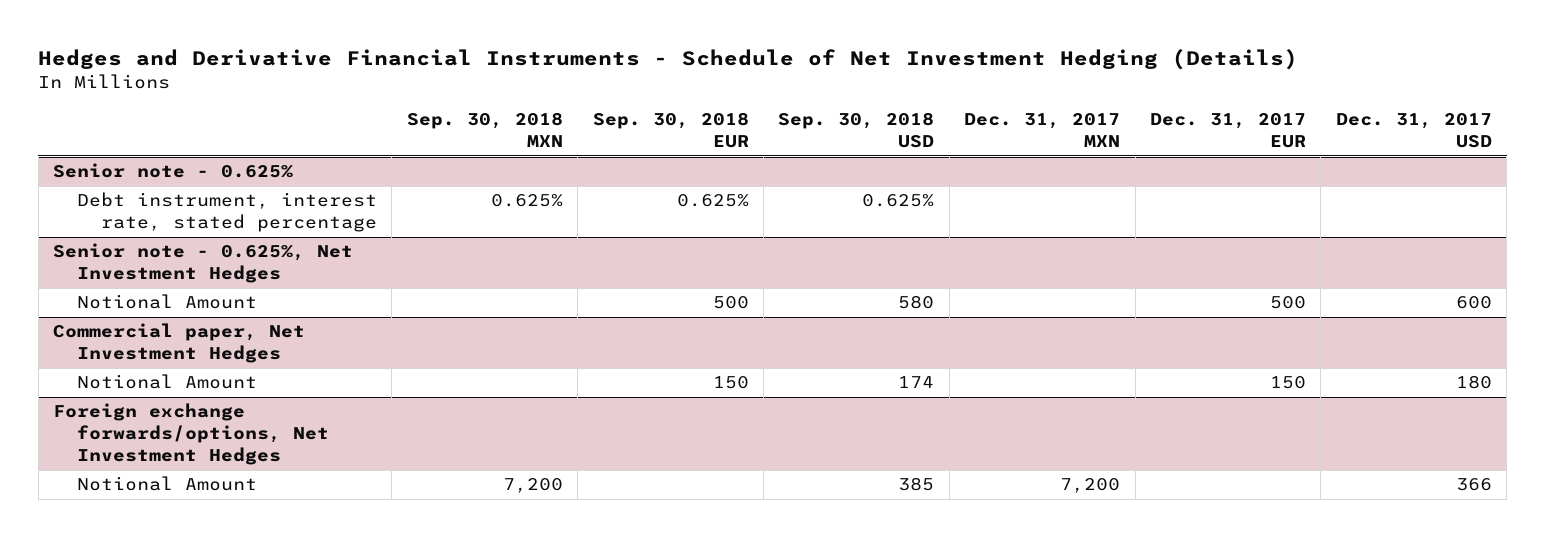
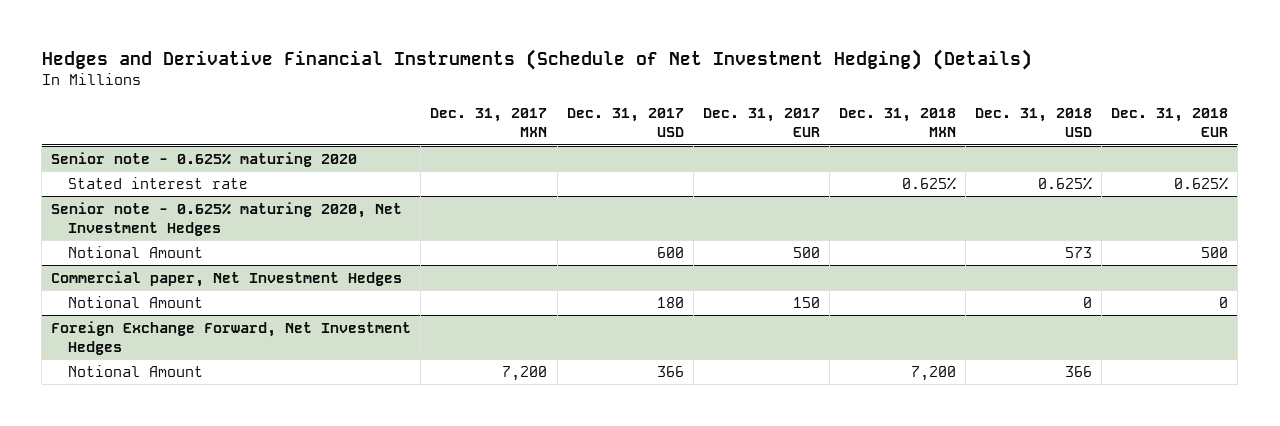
[38,48,1299,70] Hedges and Derivative Financial Instruments - Schedule of Net Investment Hedging (Details) -> [41,49,1032,71] Hedges and Derivative Financial Instruments (Schedule of Net Investment Hedging) (Details)
[406,112,563,148] Sep. 30, 2018 MXN -> none
[592,112,749,149] Sep. 30, 2018 EUR -> none
[778,112,935,149] Sep. 30, 2018 USD -> none
none -> [838,108,956,138] Dec. 31, 2018 MXN
none -> [975,108,1093,138] Dec. 31, 2018 USD
none -> [1111,108,1229,138] Dec. 31, 2018 EUR
[53,163,294,179] Senior note - 0.625% -> [51,151,358,167] Senior note - 0.625% maturing 2020
[76,192,377,233] Debt instrument, interest rate, stated percentage -> [68,176,249,189] Stated interest rate
[53,243,354,284] Senior note - 0.625%, Net Investment Hedges -> [51,201,403,237] Senior note - 0.625% maturing 2020, Net Investment Hedges
[53,403,329,466] Foreign exchange forwards/options, Net Investment Hedges -> [51,320,412,356] Foreign Exchange Forward, Net Investment Hedges

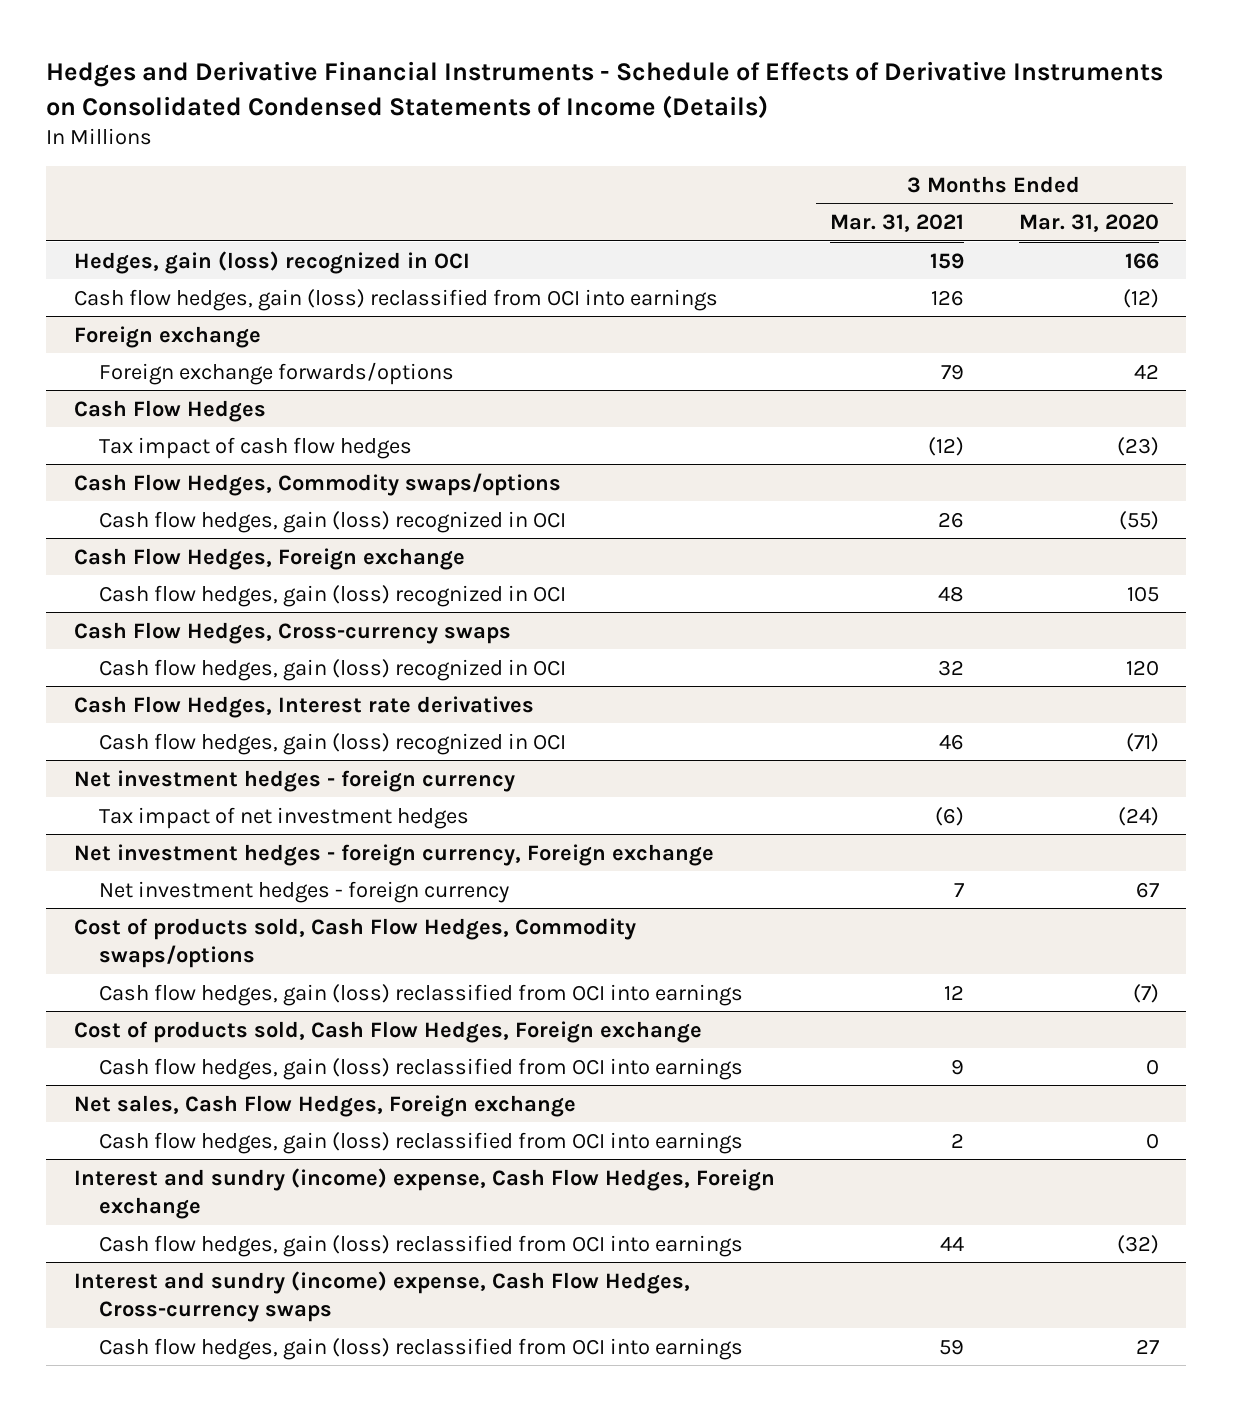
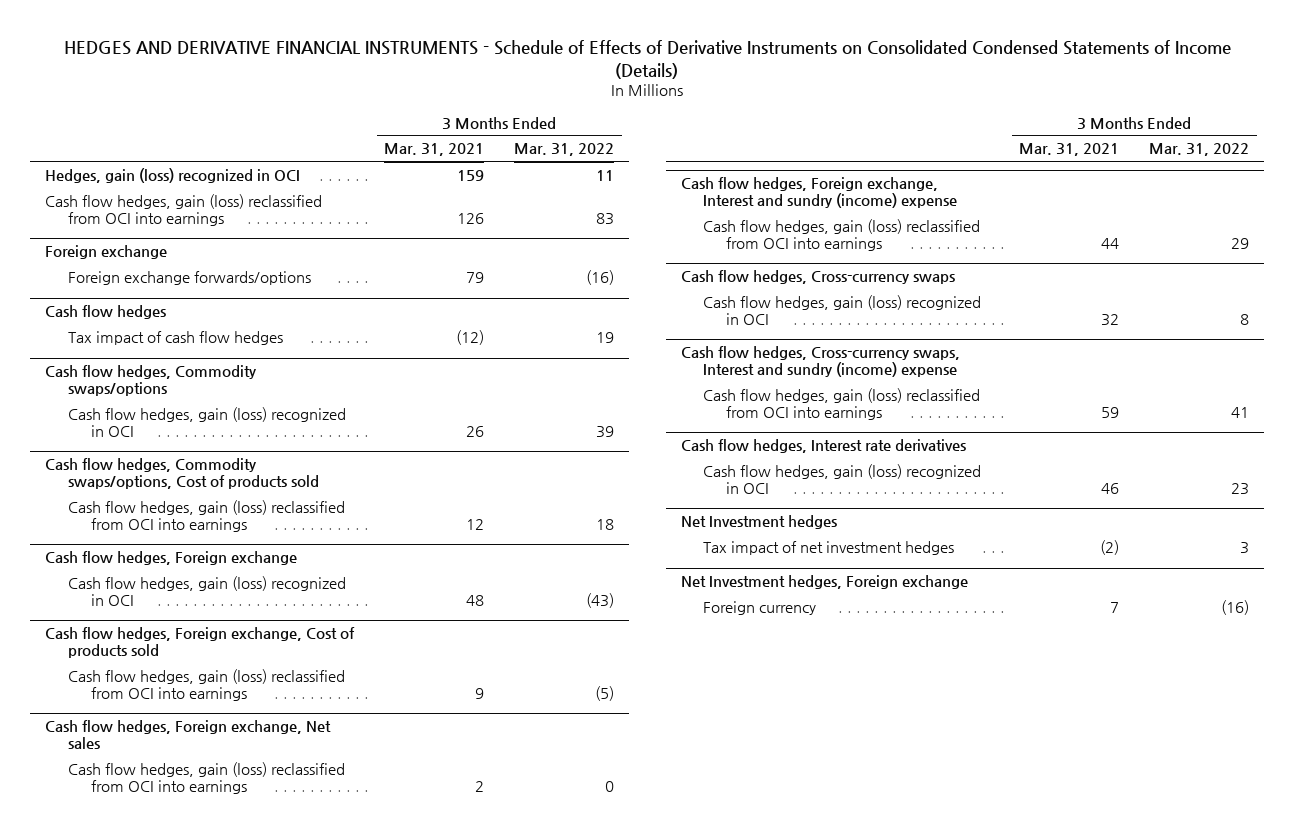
[46,61,1164,119] Hedges and Derivative Financial Instruments - Schedule of Effects of Derivative Instruments on Consolidated Condensed Statements of Income (Details) -> [64,40,1232,79] HEDGES AND DERIVATIVE FINANCIAL INSTRUMENTS - Schedule of Effects of Derivative Instruments on Consolidated Condensed Statements of Income (Details)
[1018,214,1159,233] Mar. 31, 2020 -> none
none -> [514,143,615,157] Mar. 31, 2022
[73,399,266,422] Cash Flow Hedges -> [45,305,167,320] Cash flow hedges
[73,472,561,496] Cash Flow Hedges, Commodity swaps/options -> [45,365,258,397] Cash flow hedges, Commodity swaps/options
[73,547,465,570] Cash Flow Hedges, Foreign exchange -> none
[98,584,566,607] Cash flow hedges, gain (loss) recognized in OCI -> none
[73,621,511,644] Cash Flow Hedges, Cross-currency swaps -> none
[98,658,566,681] Cash flow hedges, gain (loss) recognized in OCI -> none
[73,695,534,718] Cash Flow Hedges, Interest rate derivatives -> none
[98,732,566,755] Cash flow hedges, gain (loss) recognized in OCI -> none
[73,769,515,792] Net investment hedges - foreign currency -> none
[98,806,469,829] Tax impact of net investment hedges -> none
[73,843,714,866] Net investment hedges - foreign currency, Foreign exchange -> none
[98,880,509,903] Net investment hedges - foreign currency -> none
[73,917,636,968] Cost of products sold, Cash Flow Hedges, Commodity swaps/options -> [45,458,320,490] Cash flow hedges, Commodity swaps/options, Cost of products sold
none -> [45,551,298,566] Cash flow hedges, Foreign exchange
none -> [68,575,347,606] Cash flow hedges, gain (loss) recognized in OCI
[73,1020,702,1043] Cost of products sold, Cash Flow Hedges, Foreign exchange -> [45,627,356,659] Cash flow hedges, Foreign exchange, Cost of products sold
[73,1094,576,1117] Net sales, Cash Flow Hedges, Foreign exchange -> [45,720,332,750] Cash flow hedges, Foreign exchange, Net sales
[73,1167,775,1219] Interest and sundry (income) expense, Cash Flow Hedges, Foreign exchange -> [680,177,958,209] Cash flow hedges, Foreign exchange, Interest and sundry (income) expense
none -> [680,270,955,285] Cash flow hedges, Cross-currency swaps
none -> [703,294,982,325] Cash flow hedges, gain (loss) recognized in OCI
[73,1270,690,1322] Interest and sundry (income) expense, Cash Flow Hedges, Cross-currency swaps -> [680,346,960,378] Cash flow hedges, Cross-currency swaps, Interest and sundry (income) expense
none -> [680,439,966,454] Cash flow hedges, Interest rate derivatives
none -> [703,463,982,494] Cash flow hedges, gain (loss) recognized in OCI
none -> [680,515,837,530] Net Investment hedges
none -> [703,540,955,555] Tax impact of net investment hedges
none -> [680,575,968,590] Net Investment hedges, Foreign exchange
none -> [703,600,817,615] Foreign currency

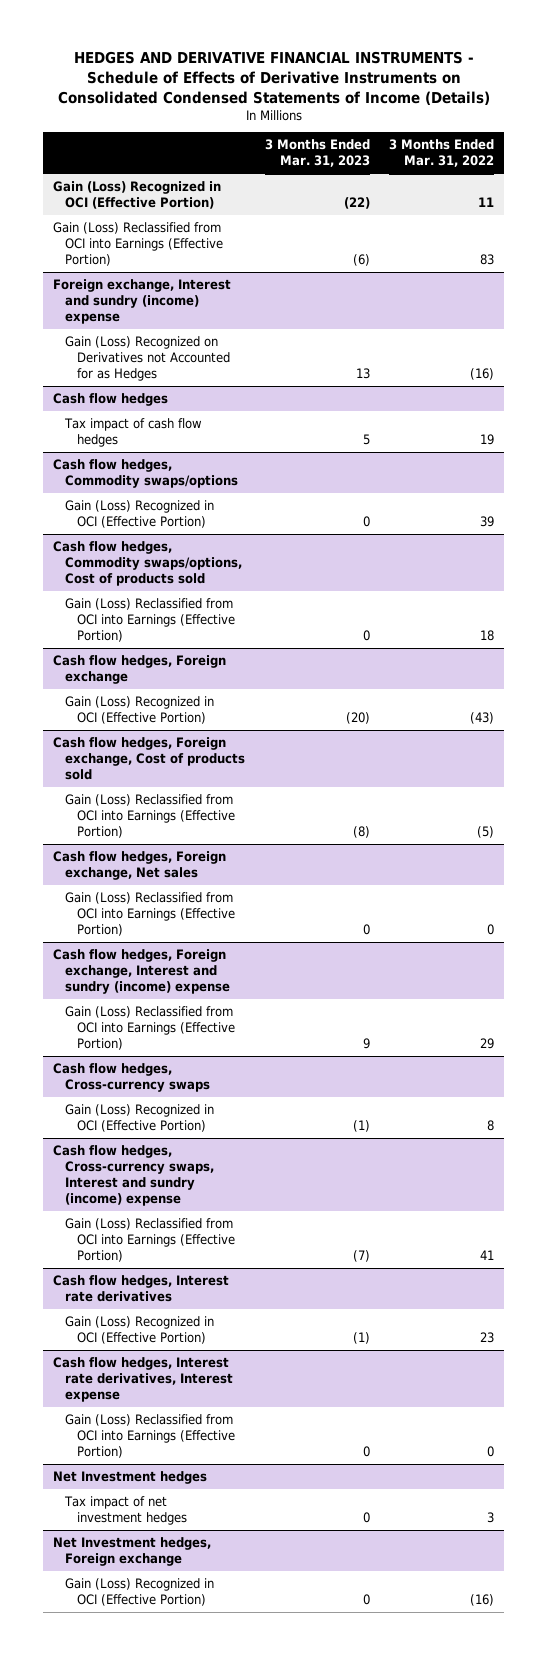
[384,143,485,157] Mar. 31, 2021 -> none
none -> [264,139,370,168] 3 Months Ended Mar. 31, 2023
[45,245,168,260] Foreign exchange -> none
[45,167,301,183] Hedges, gain (loss) recognized in OCI -> [53,180,222,210] Gain (Loss) Recognized in OCI (Effective Portion)
[45,193,323,226] Cash flow hedges, gain (loss) reclassified from OCI into earnings -> [53,221,224,267] Gain (Loss) Reclassified from OCI into Earnings (Effective Portion)
none -> [53,278,232,325] Foreign exchange, Interest and sundry (income) expense
[68,270,312,285] Foreign exchange forwards/options -> [65,335,231,382] Gain (Loss) Recognized on Derivatives not Accounted for as Hedges
[68,406,347,437] Cash flow hedges, gain (loss) recognized in OCI -> [65,499,215,529] Gain (Loss) Recognized in OCI (Effective Portion)
[68,499,346,532] Cash flow hedges, gain (loss) reclassified from OCI into earnings -> [65,597,236,643] Gain (Loss) Reclassified from OCI into Earnings (Effective Portion)
[68,575,347,606] Cash flow hedges, gain (loss) recognized in OCI -> [65,695,215,725] Gain (Loss) Recognized in OCI (Effective Portion)
[68,668,346,701] Cash flow hedges, gain (loss) reclassified from OCI into earnings -> [65,793,236,839] Gain (Loss) Reclassified from OCI into Earnings (Effective Portion)
[68,761,346,794] Cash flow hedges, gain (loss) reclassified from OCI into earnings -> [65,891,236,937] Gain (Loss) Reclassified from OCI into Earnings (Effective Portion)
[703,218,981,251] Cash flow hedges, gain (loss) reclassified from OCI into earnings -> [65,1005,236,1051] Gain (Loss) Reclassified from OCI into Earnings (Effective Portion)
[703,294,982,325] Cash flow hedges, gain (loss) recognized in OCI -> [65,1103,215,1133] Gain (Loss) Recognized in OCI (Effective Portion)
[703,387,981,420] Cash flow hedges, gain (loss) reclassified from OCI into earnings -> [65,1217,236,1263] Gain (Loss) Reclassified from OCI into Earnings (Effective Portion)
[703,463,982,494] Cash flow hedges, gain (loss) recognized in OCI -> [65,1315,215,1345] Gain (Loss) Recognized in OCI (Effective Portion)
none -> [53,1356,234,1403] Cash flow hedges, Interest rate derivatives, Interest expense
none -> [65,1413,236,1459] Gain (Loss) Reclassified from OCI into Earnings (Effective Portion)
[703,600,817,615] Foreign currency -> [65,1577,215,1607] Gain (Loss) Recognized in OCI (Effective Portion)

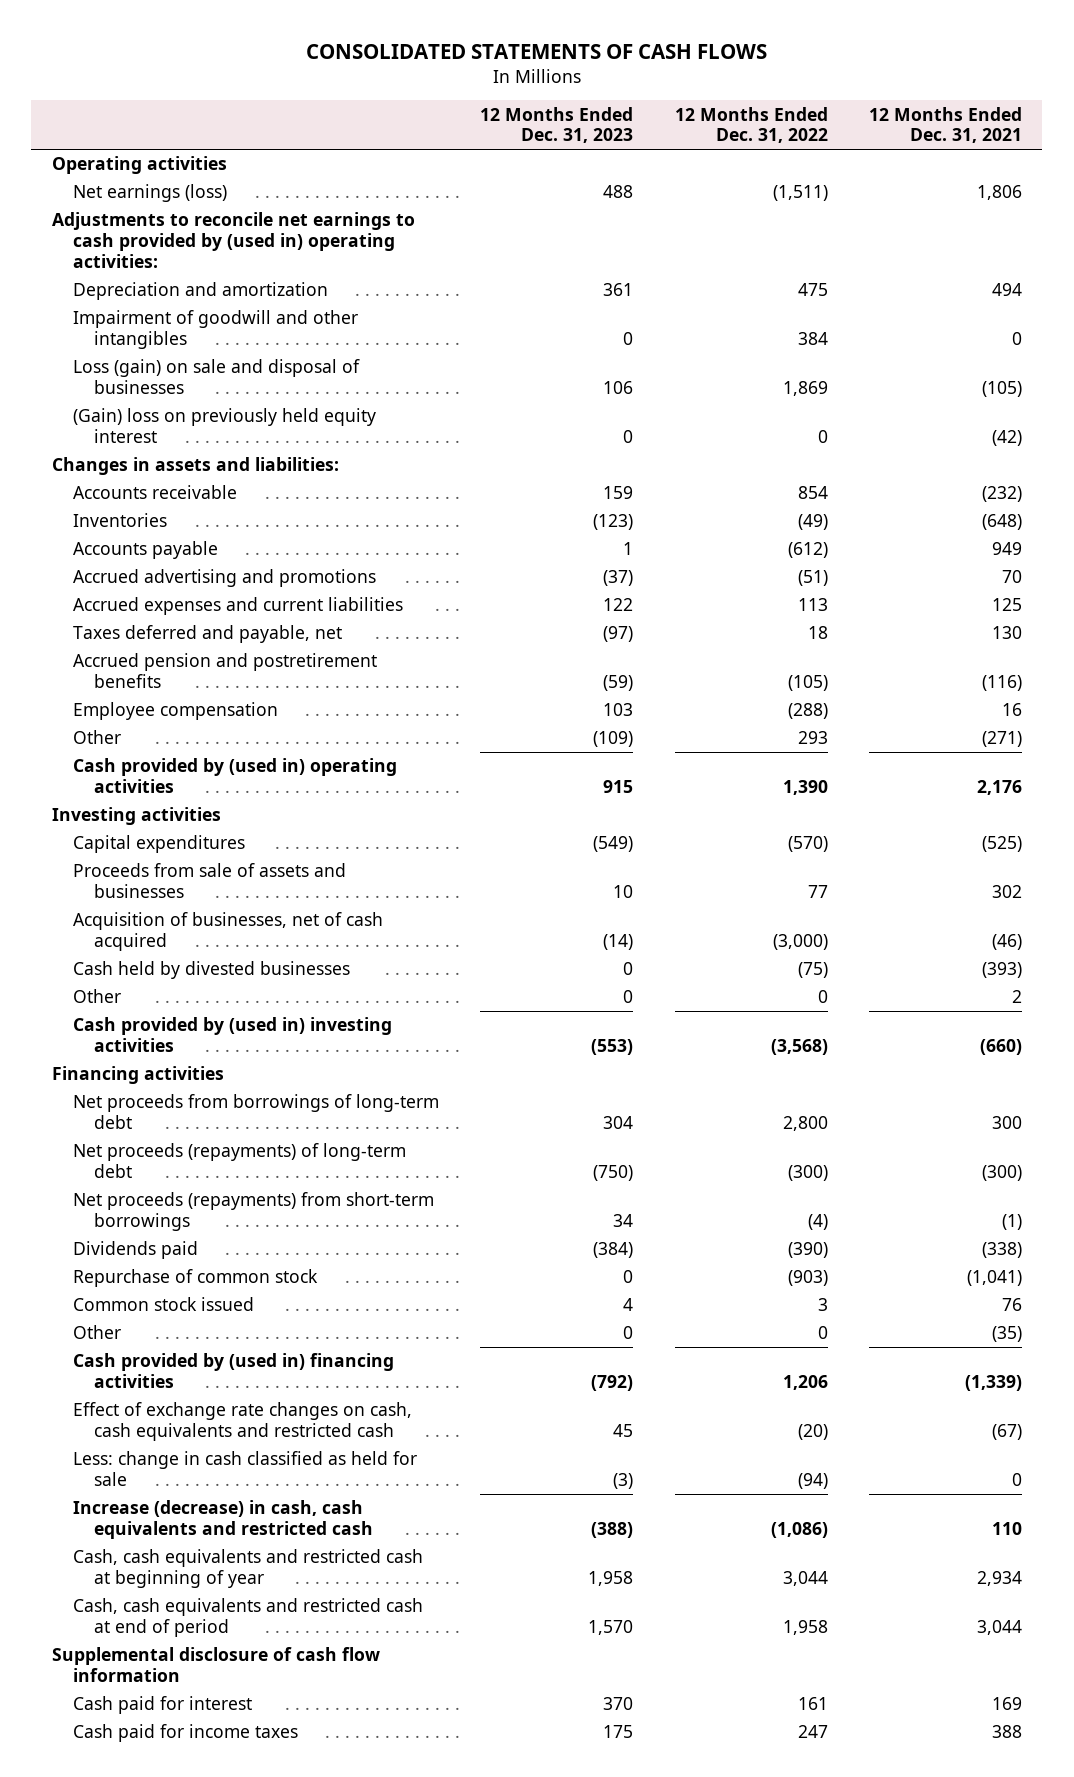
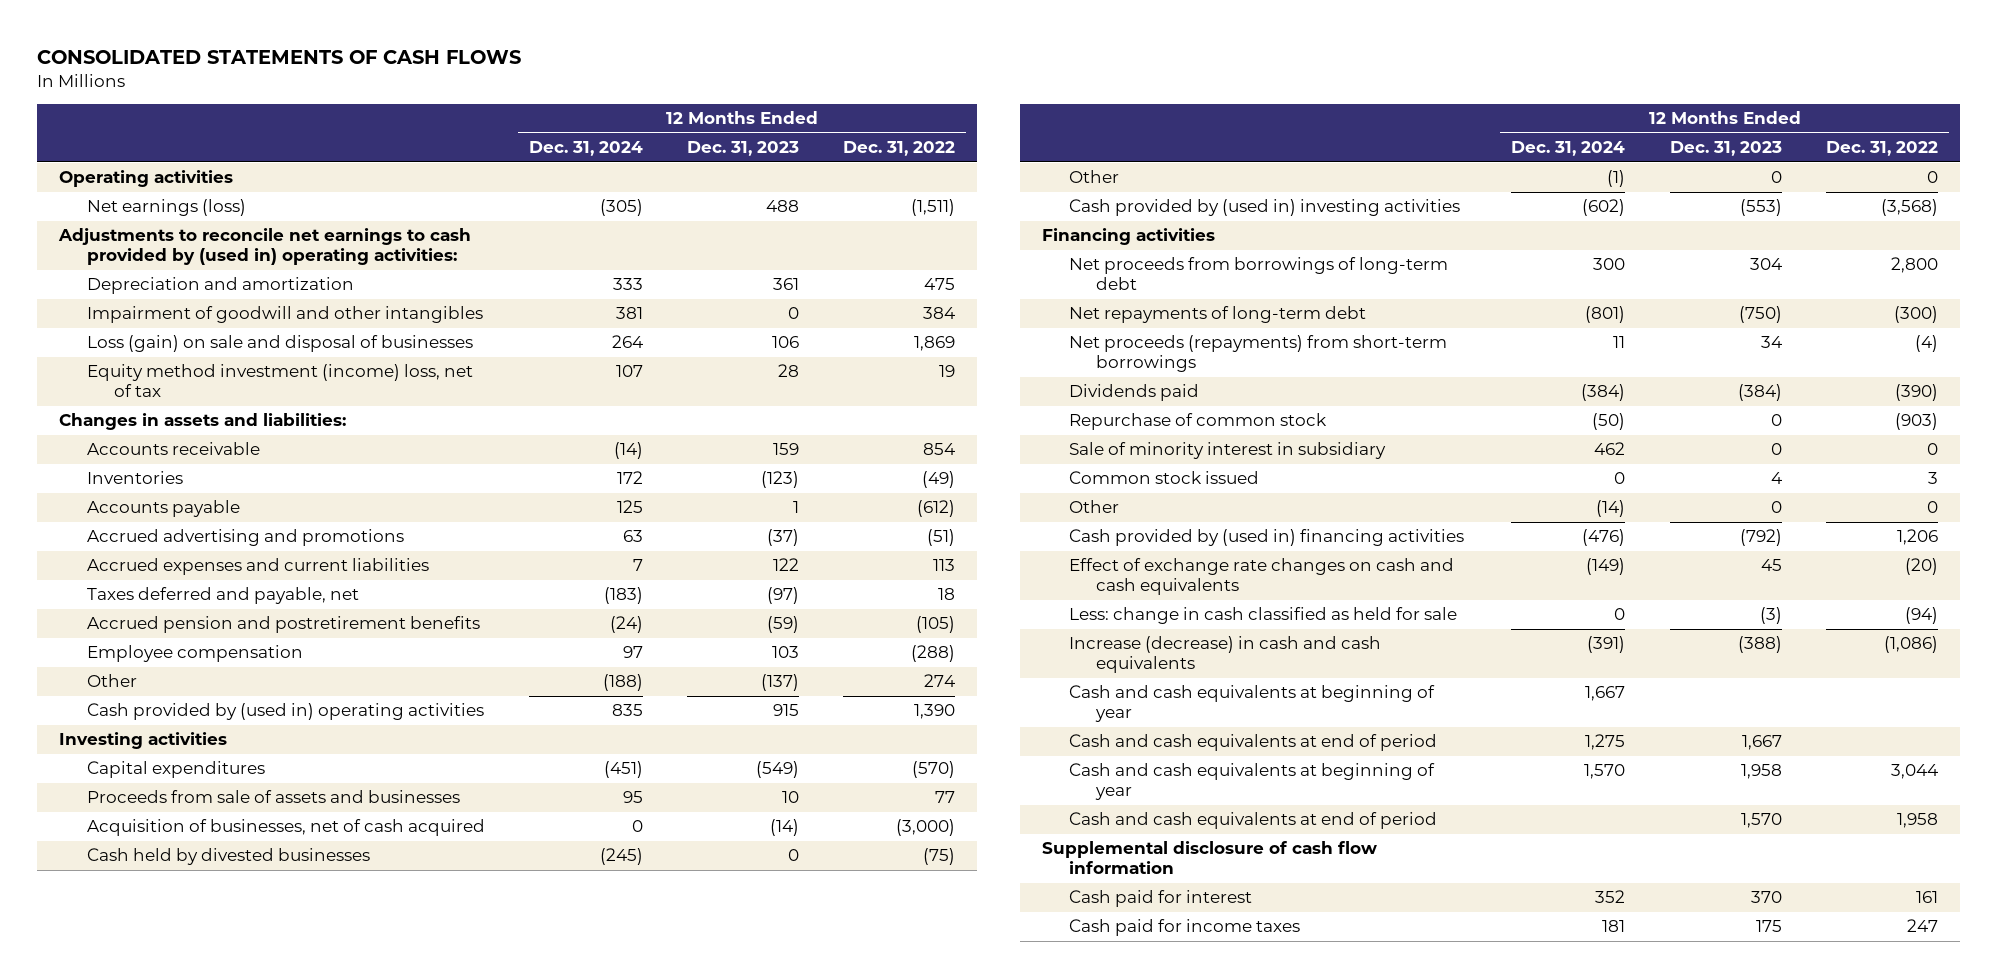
[868,106,1022,144] 12 Months Ended Dec. 31, 2021 -> none
none -> [528,141,643,157] Dec. 31, 2024
[73,408,377,444] (Gain) loss on previously held equity interest -> none
none -> [86,364,473,398] Equity method investment (income) loss, net of tax
[593,731,634,748] (109) -> [760,674,799,692] (137)
[797,731,828,745] 293 -> [924,674,956,688] 274
[73,1143,407,1179] Net proceeds (repayments) of long-term debt -> [1069,306,1367,324] Net repayments of long-term debt
none -> [1069,442,1387,460] Sale of minority interest in subsidiary
[73,1402,413,1442] Effect of exchange rate changes on cash, cash equivalents and restricted cash -> [1069,558,1455,596] Effect of exchange rate changes on cash and cash equivalents
[73,1500,374,1540] Increase (decrease) in cash, cash equivalents and restricted cash -> [1069,636,1382,674] Increase (decrease) in cash and cash equivalents
none -> [1069,685,1436,723] Cash and cash equivalents at beginning of year
none -> [1069,734,1438,752] Cash and cash equivalents at end of period
[73,1549,424,1589] Cash, cash equivalents and restricted cash at beginning of year -> [1069,763,1436,801] Cash and cash equivalents at beginning of year
[73,1598,424,1638] Cash, cash equivalents and restricted cash at end of period -> [1069,812,1438,830] Cash and cash equivalents at end of period

